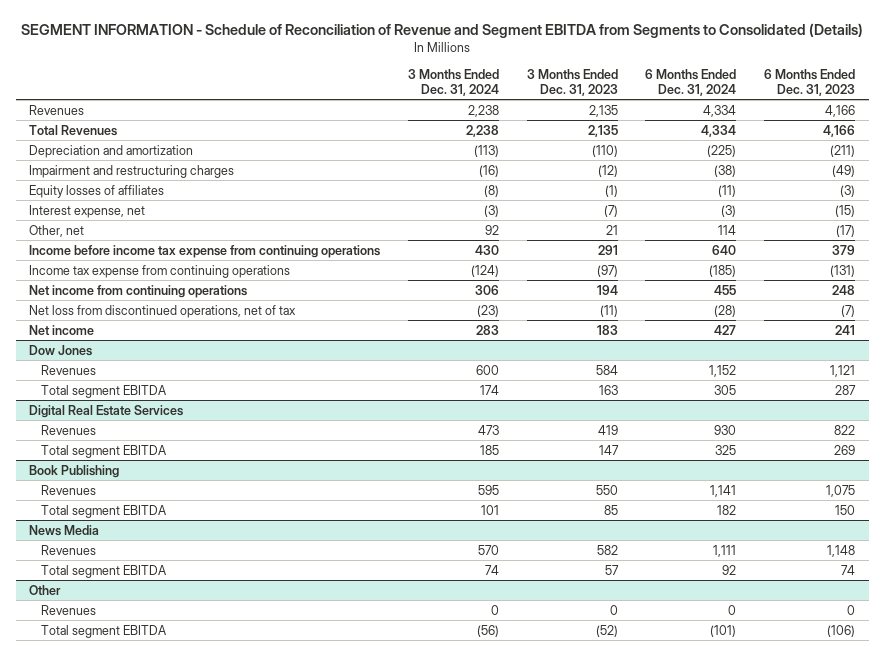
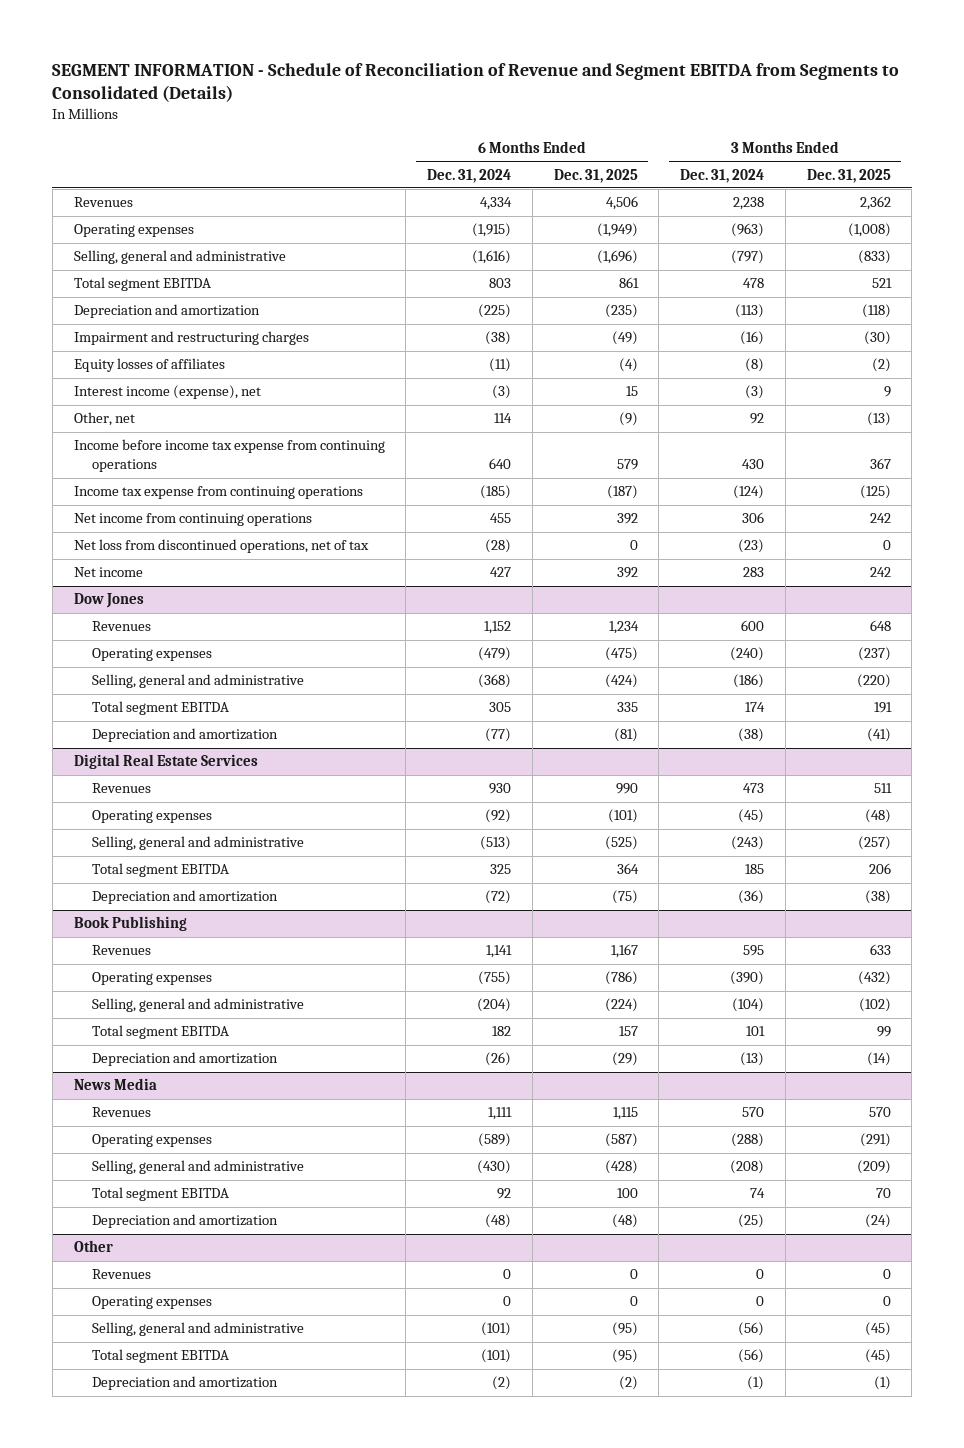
[526,69,618,96] 3 Months Ended Dec. 31, 2023 -> none
[764,69,856,96] 6 Months Ended Dec. 31, 2023 -> none
none -> [553,168,638,183] Dec. 31, 2025
none -> [806,168,891,183] Dec. 31, 2025
[29,124,118,136] Total Revenues -> none
none -> [73,224,194,238] Operating expenses
none -> [73,250,286,265] Selling, general and administrative
none -> [73,277,211,292] Total segment EBITDA
[29,204,146,218] Interest expense, net -> [73,385,261,400] Interest income (expense), net
none -> [92,648,213,662] Operating expenses
none -> [92,674,305,689] Selling, general and administrative
none -> [92,728,279,743] Depreciation and amortization
none -> [92,810,213,824] Operating expenses
none -> [92,836,305,851] Selling, general and administrative
none -> [92,890,279,905] Depreciation and amortization
none -> [92,972,213,986] Operating expenses
none -> [92,998,305,1013] Selling, general and administrative
none -> [92,1052,279,1067] Depreciation and amortization
none -> [92,1134,213,1148] Operating expenses
none -> [92,1160,305,1175] Selling, general and administrative
none -> [92,1214,279,1229] Depreciation and amortization
none -> [92,1296,213,1310] Operating expenses
none -> [92,1322,305,1337] Selling, general and administrative
none -> [92,1376,279,1391] Depreciation and amortization

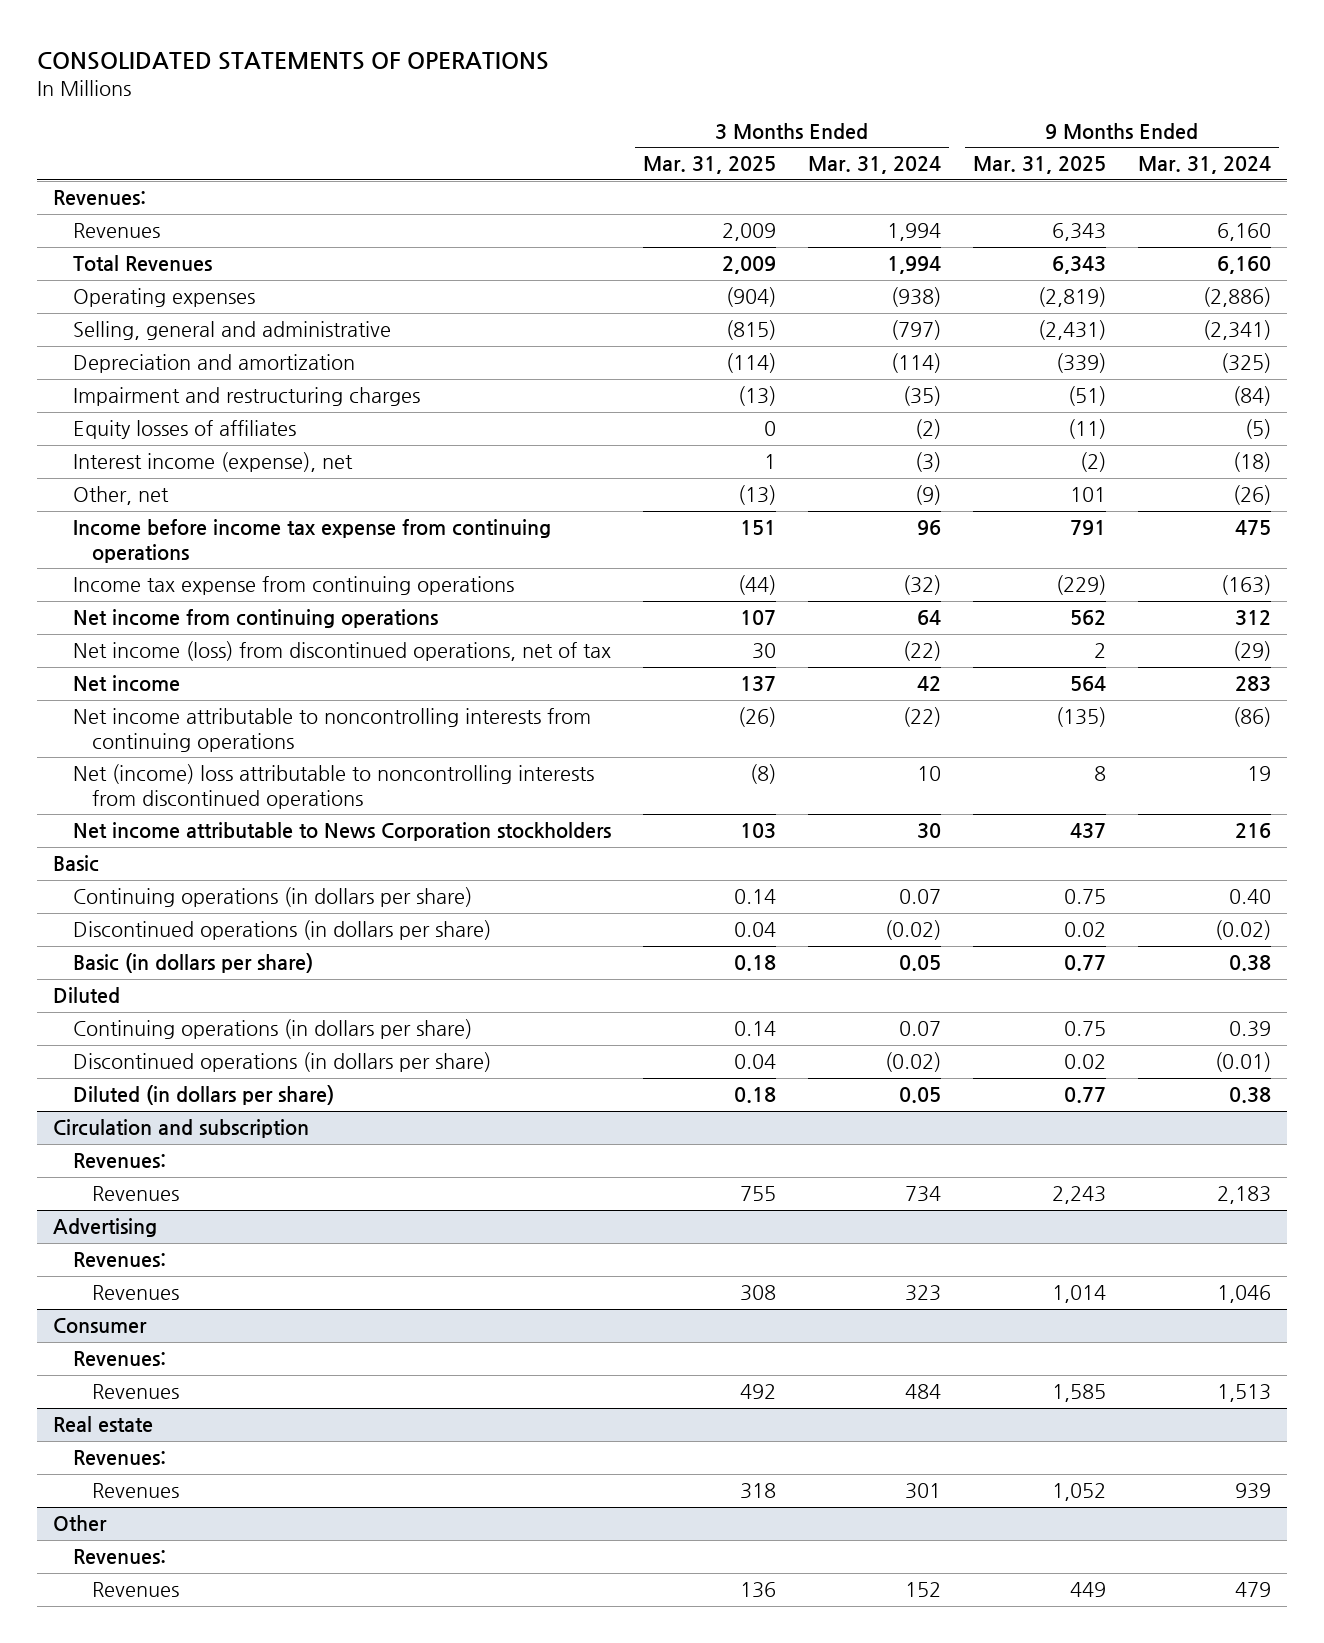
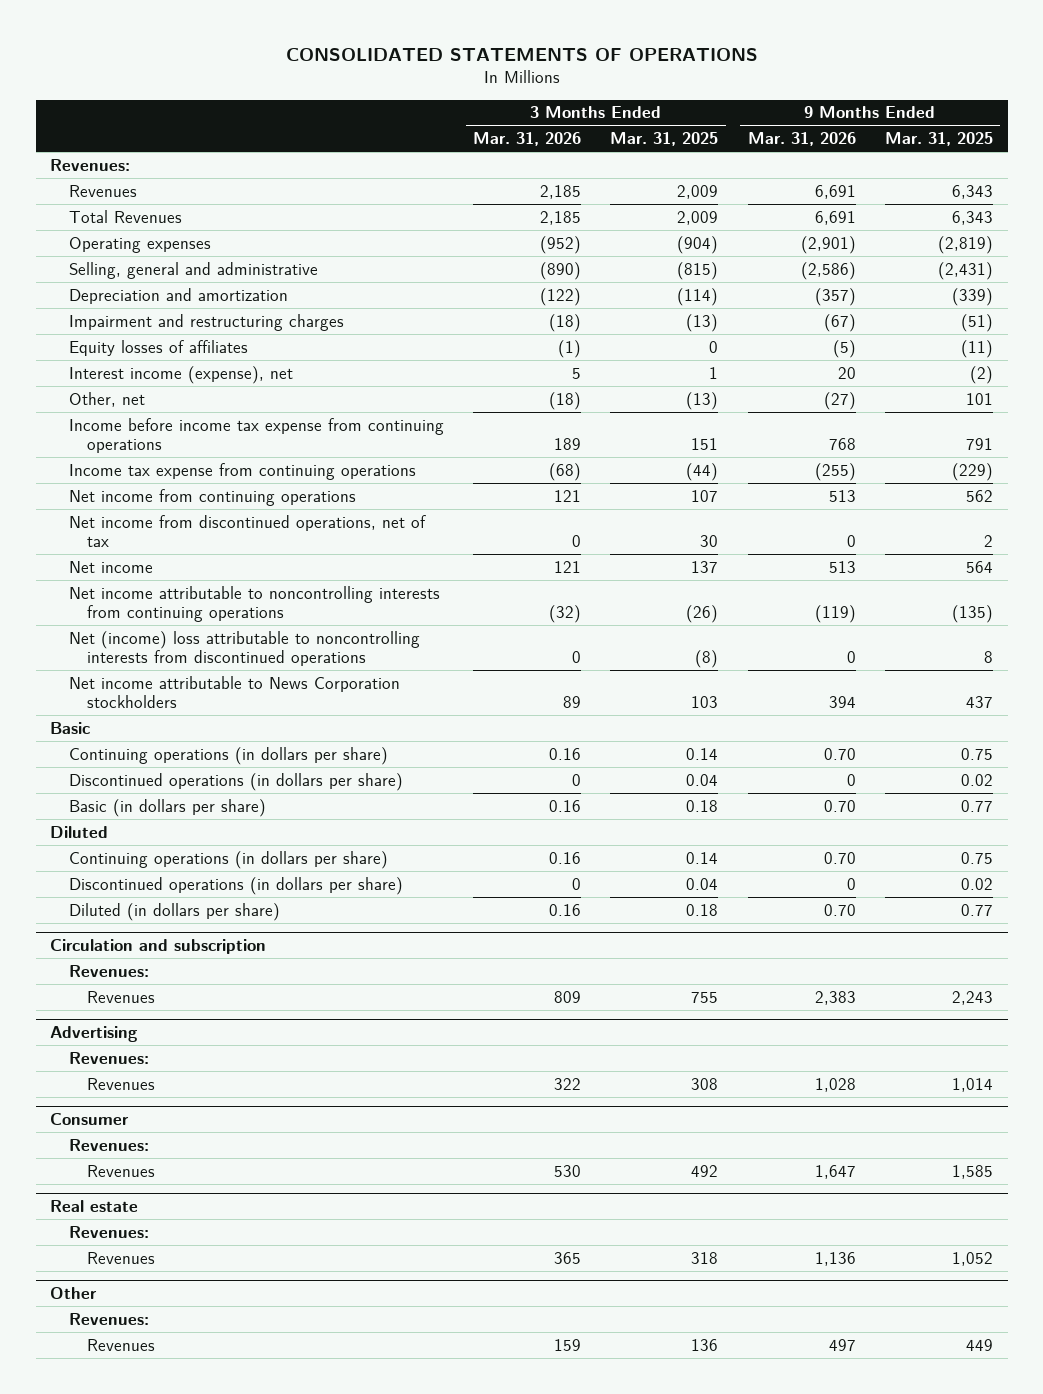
[807,156,941,175] Mar. 31, 2024 -> none
[1137,156,1271,175] Mar. 31, 2024 -> none
none -> [473,132,582,147] Mar. 31, 2026
none -> [747,132,856,147] Mar. 31, 2026
[72,641,611,662] Net income (loss) from discontinued operations, net of tax -> [68,514,426,547] Net income from discontinued operations, net of tax

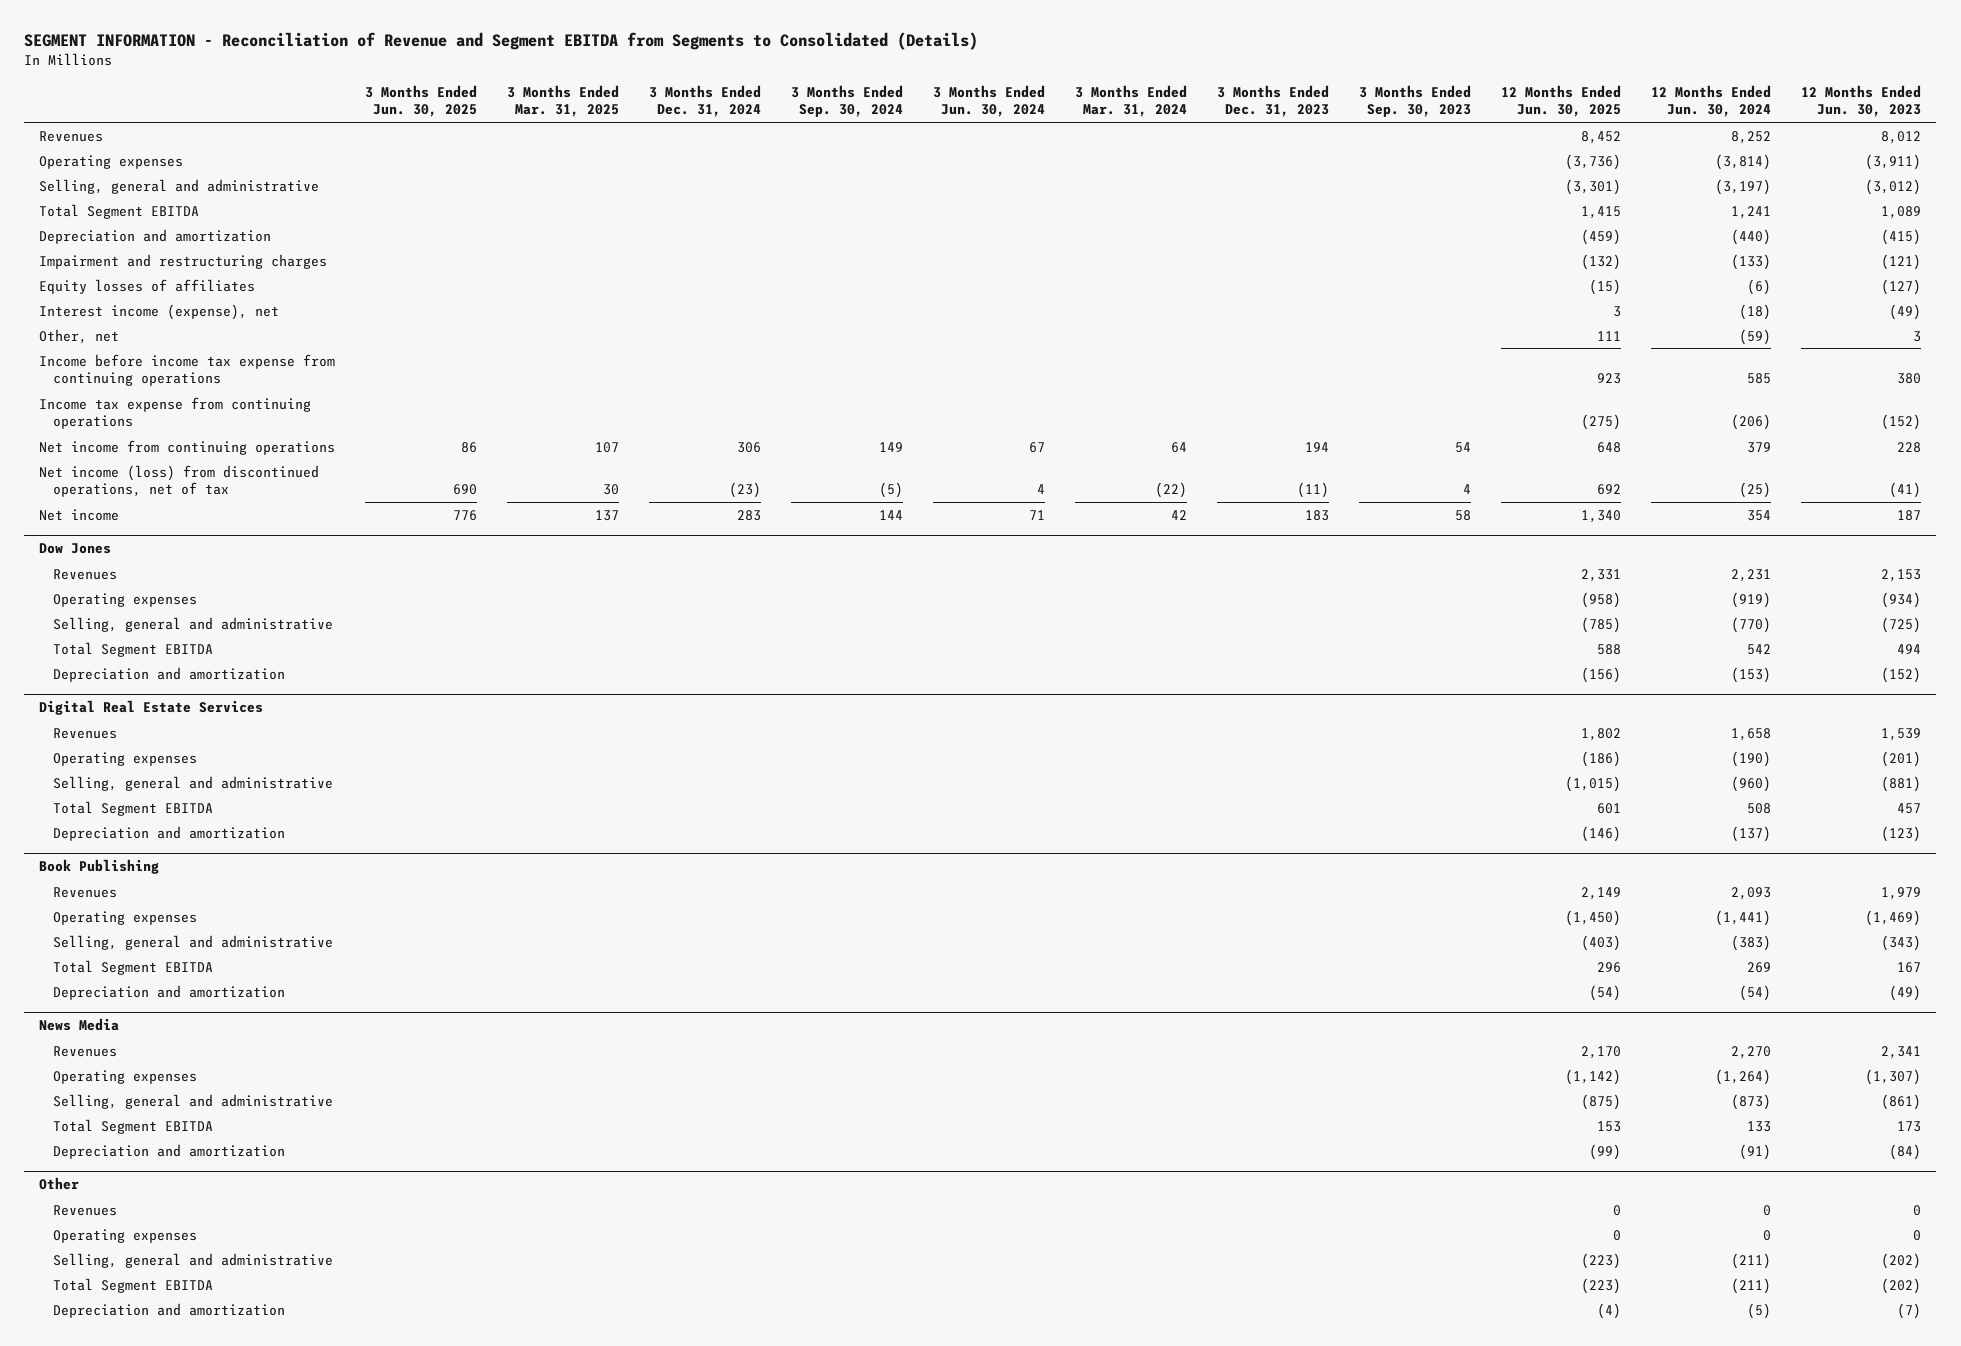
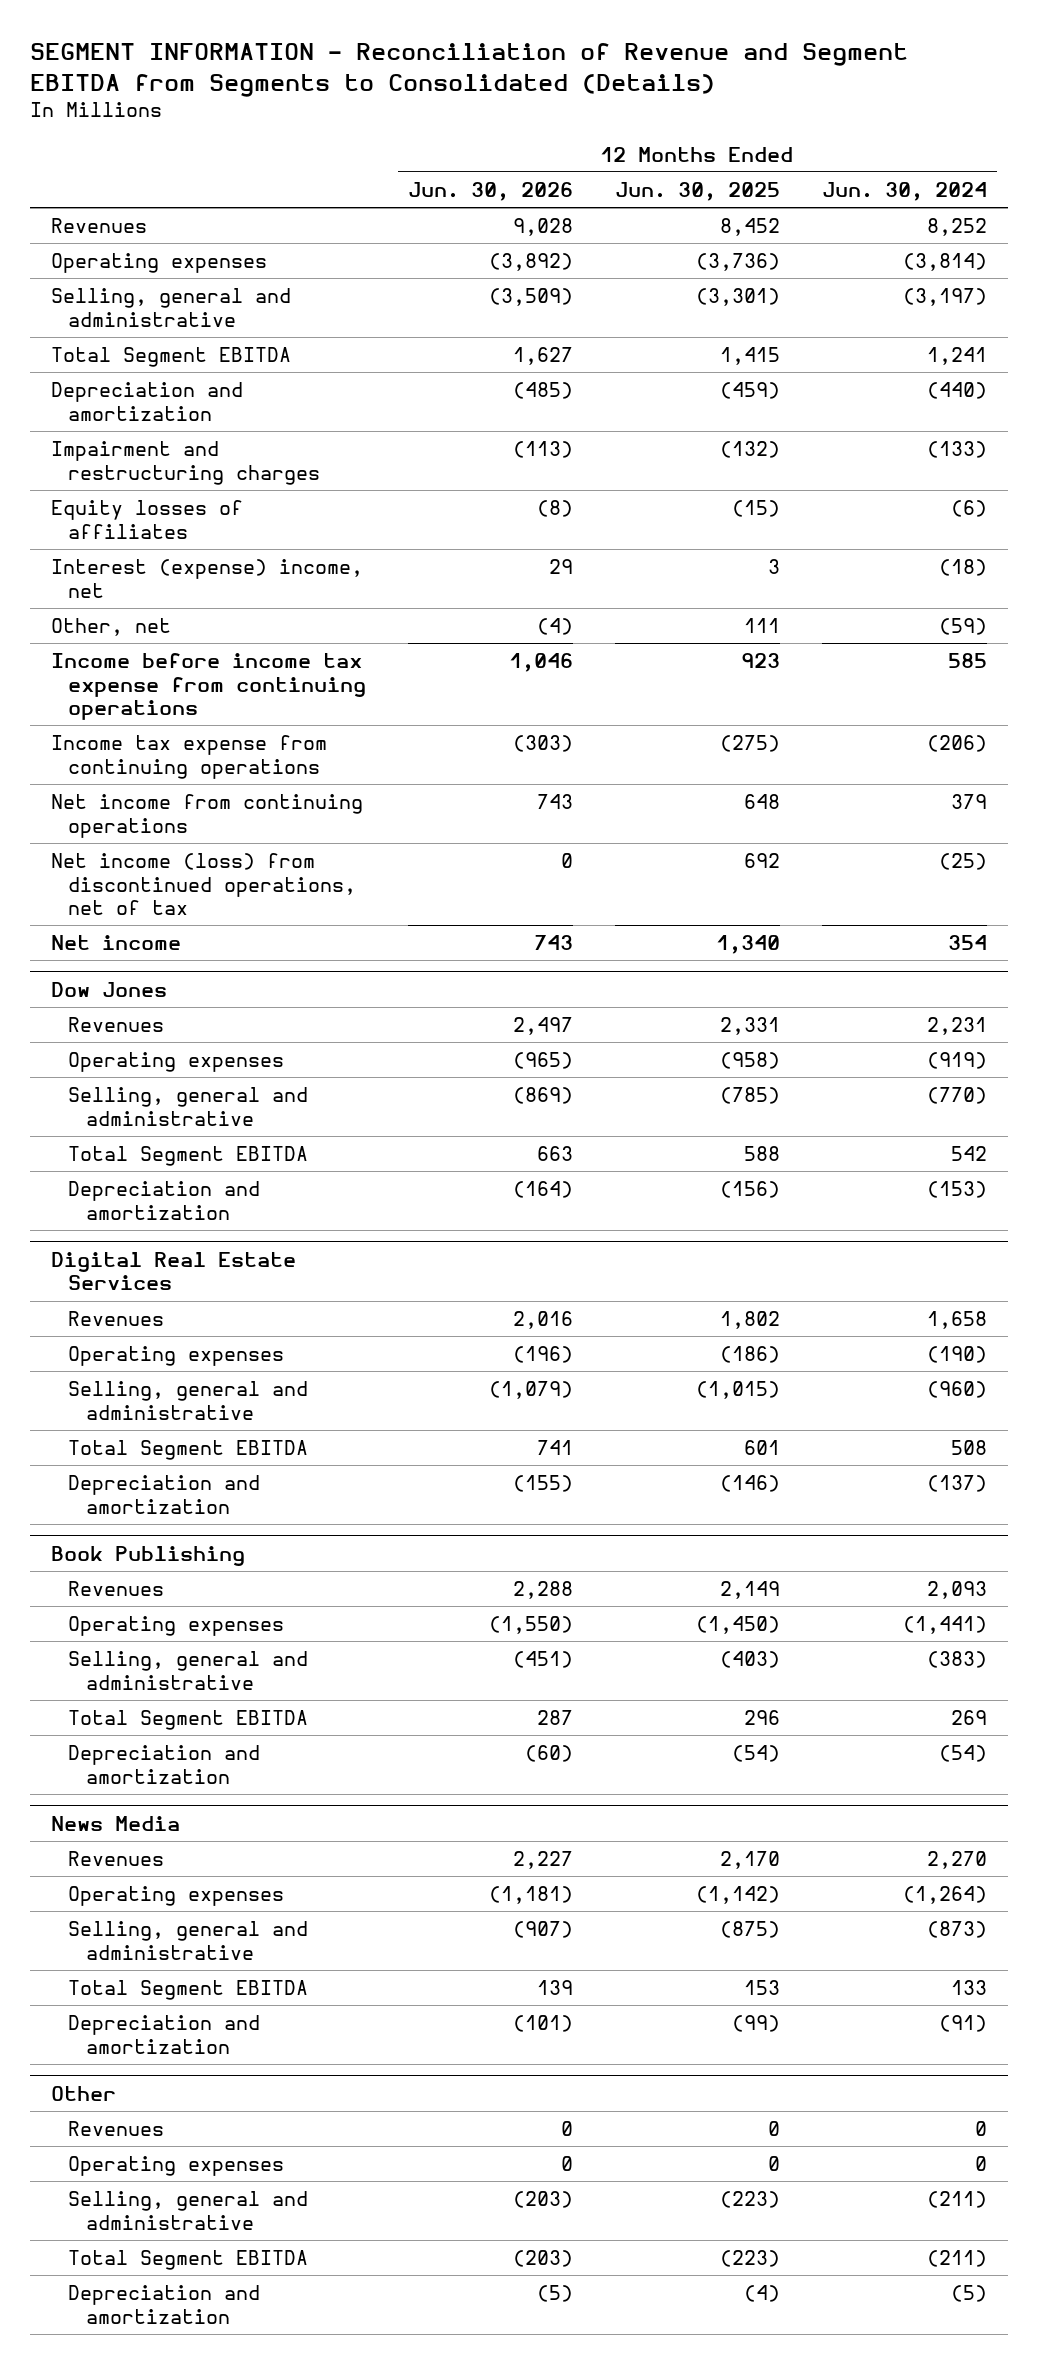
[365,85,478,118] 3 Months Ended Jun. 30, 2025 -> none
[507,85,620,118] 3 Months Ended Mar. 31, 2025 -> none
[649,85,762,118] 3 Months Ended Dec. 31, 2024 -> none
[791,85,904,118] 3 Months Ended Sep. 30, 2024 -> none
[933,85,1046,118] 3 Months Ended Jun. 30, 2024 -> none
[1075,85,1188,118] 3 Months Ended Mar. 31, 2024 -> none
[1217,85,1330,118] 3 Months Ended Dec. 31, 2023 -> none
[1359,85,1472,118] 3 Months Ended Sep. 30, 2023 -> none
[1801,85,1922,118] 12 Months Ended Jun. 30, 2023 -> none
none -> [408,182,574,202] Jun. 30, 2026
[39,303,280,320] Interest income (expense), net -> [50,559,363,598] Interest (expense) income, net

